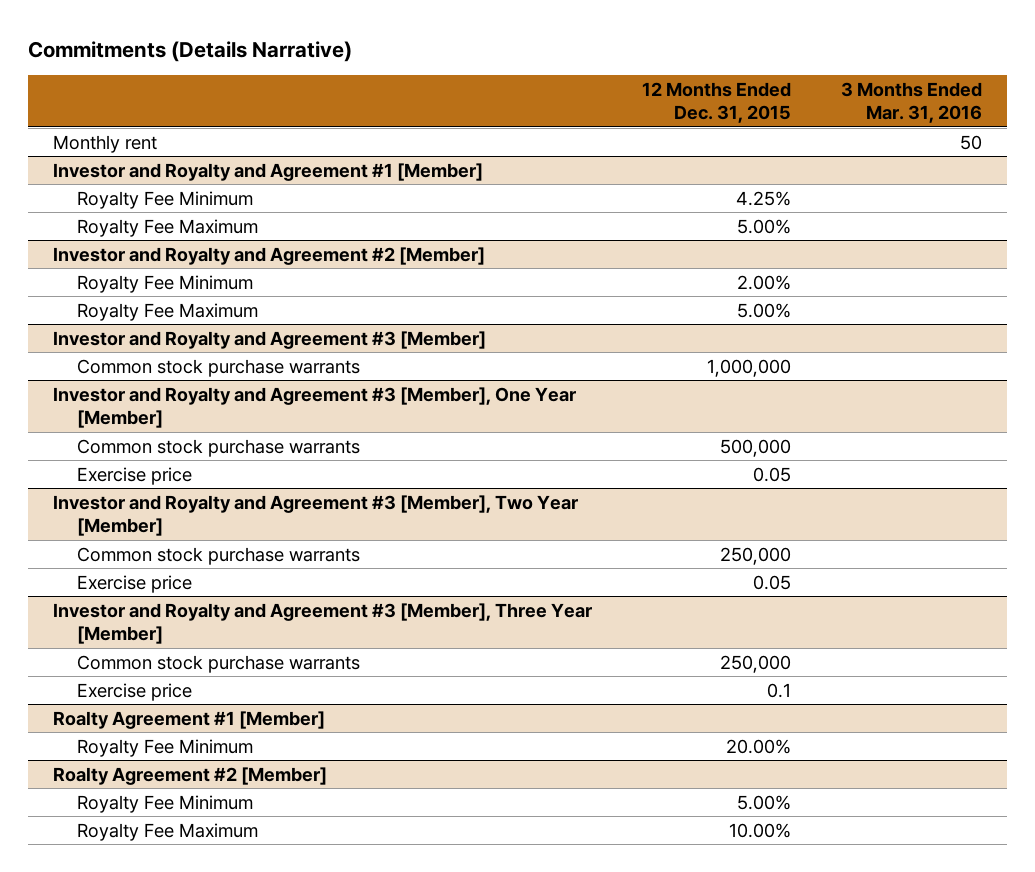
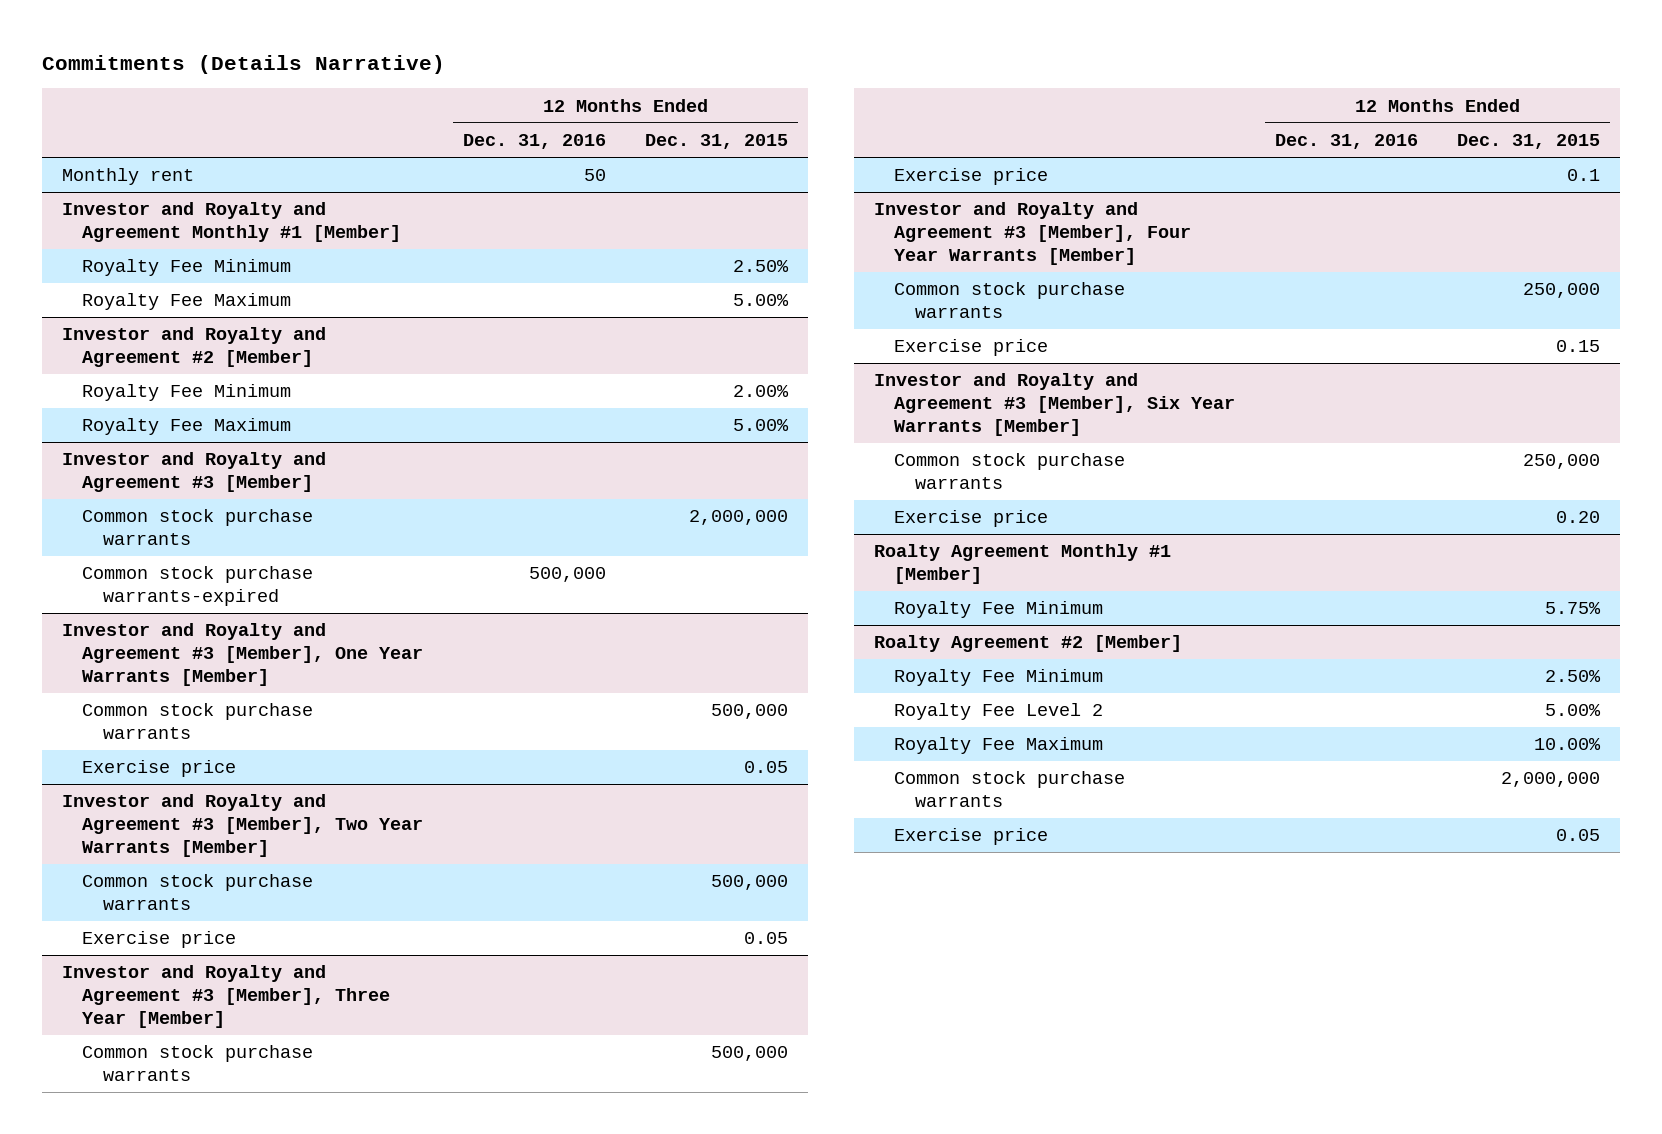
[840,81,982,124] 3 Months Ended Mar. 31, 2016 -> none
none -> [462,133,606,149] Dec. 31, 2016
[53,162,484,181] Investor and Royalty and Agreement #1 [Member] -> [61,202,402,242] Investor and Royalty and Agreement Monthly #1 [Member]
[735,190,791,206] 4.25% -> [733,260,790,273] 2.50%
[706,358,791,377] 1,000,000 -> [689,510,789,526] 2,000,000
none -> [82,566,314,606] Common stock purchase warrants-expired
[53,386,577,429] Investor and Royalty and Agreement #3 [Member], One Year [Member] -> [61,623,424,686] Investor and Royalty and Agreement #3 [Member], One Year Warrants [Member]
[53,494,579,537] Investor and Royalty and Agreement #3 [Member], Two Year [Member] -> [61,794,424,857] Investor and Royalty and Agreement #3 [Member], Two Year Warrants [Member]
[719,546,791,565] 250,000 -> [711,875,789,891] 500,000
[719,654,791,673] 250,000 -> [711,1046,789,1062] 500,000
none -> [873,202,1192,265] Investor and Royalty and Agreement #3 [Member], Four Year Warrants [Member]
none -> [894,282,1126,318] Common stock purchase warrants
none -> [894,339,1049,357] Exercise price
none -> [873,373,1236,436] Investor and Royalty and Agreement #3 [Member], Six Year Warrants [Member]
none -> [894,453,1126,489] Common stock purchase warrants
none -> [894,510,1049,528] Exercise price
[53,710,326,729] Roalty Agreement #1 [Member] -> [873,544,1171,584] Roalty Agreement Monthly #1 [Member]
[725,738,791,754] 20.00% -> [1545,602,1602,615] 5.75%
[736,794,791,810] 5.00% -> [1545,670,1602,683] 2.50%
none -> [894,703,1104,721] Royalty Fee Level 2
none -> [894,771,1126,807] Common stock purchase warrants
none -> [894,828,1049,846] Exercise price

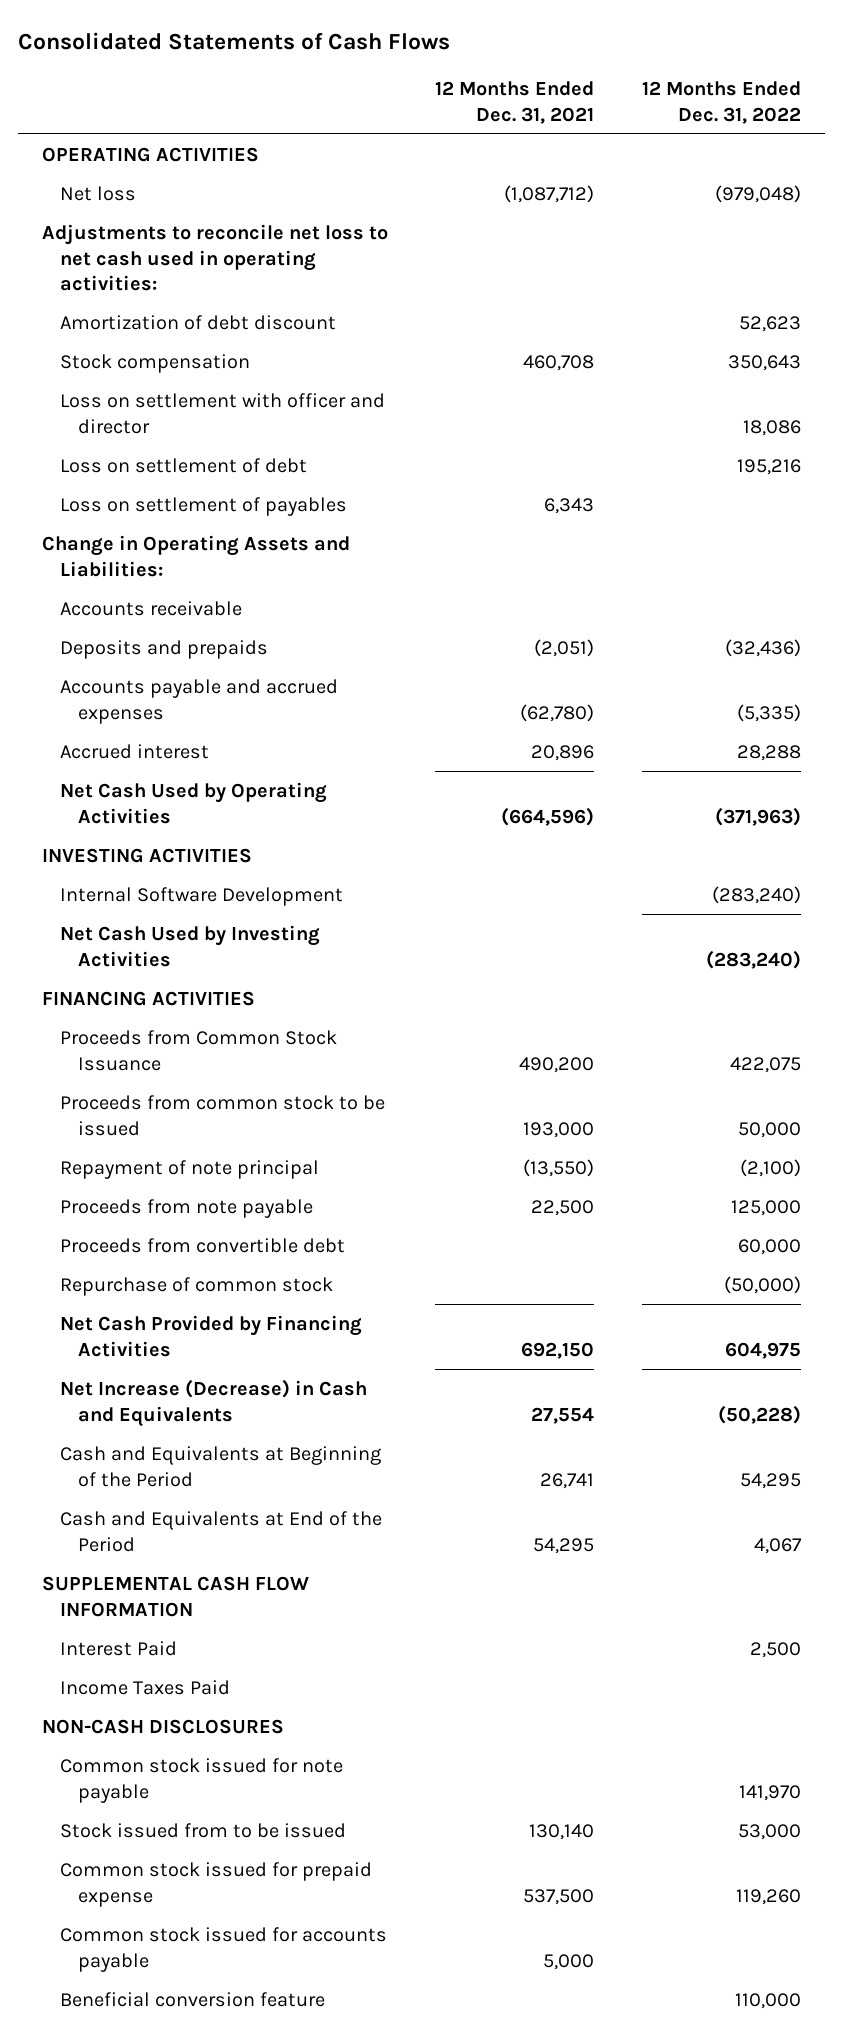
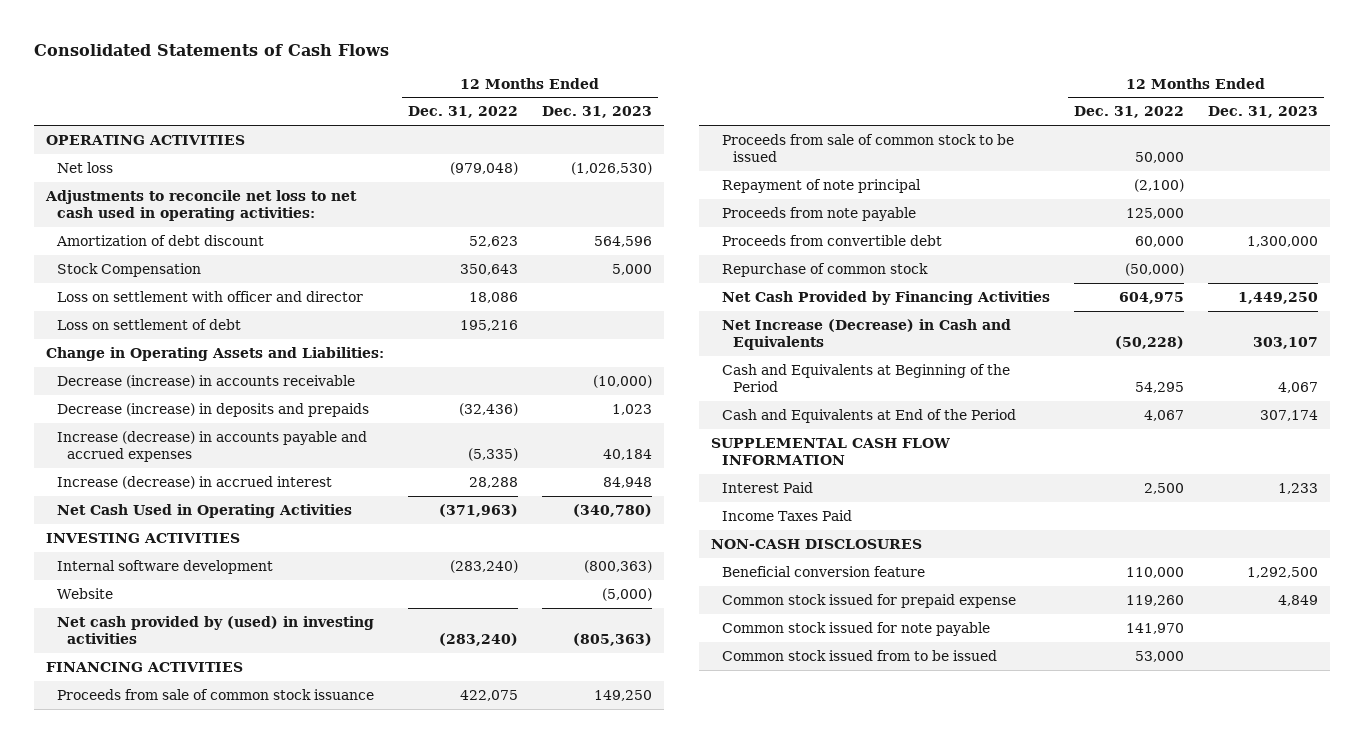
[435,81,595,124] 12 Months Ended Dec. 31, 2021 -> none
none -> [542,106,653,119] Dec. 31, 2023
[59,353,250,373] Stock compensation -> [56,262,201,277] Stock Compensation
[59,496,347,516] Loss on settlement of payables -> none
[59,600,242,616] Accounts receivable -> [56,374,355,388] Decrease (increase) in accounts receivable
[59,639,268,659] Deposits and prepaids -> [56,402,369,417] Decrease (increase) in deposits and prepaids
[59,678,338,724] Accounts payable and accrued expenses -> [56,430,367,463] Increase (decrease) in accounts payable and accrued expenses
[59,743,209,759] Accrued interest -> [56,475,332,489] Increase (decrease) in accrued interest
[59,781,327,824] Net Cash Used by Operating Activities -> [56,503,352,518] Net Cash Used in Operating Activities
[59,886,343,906] Internal Software Development -> [56,559,273,574] Internal software development
none -> [56,587,113,599] Website
[59,924,320,967] Net Cash Used by Investing Activities -> [56,615,374,645] Net cash provided by (used) in investing activities
[59,1029,337,1071] Proceeds from Common Stock Issuance -> [56,688,374,700] Proceeds from sale of common stock issuance
[59,1094,385,1136] Proceeds from common stock to be issued -> [722,133,1015,163] Proceeds from sale of common stock to be issued
[59,1822,346,1838] Stock issued from to be issued -> none
[59,1926,387,1972] Common stock issued for accounts payable -> none
[59,1861,372,1907] Common stock issued for prepaid expense -> [722,593,1017,608] Common stock issued for prepaid expense
[59,1757,343,1803] Common stock issued for note payable -> [722,621,991,636] Common stock issued for note payable
none -> [722,649,998,661] Common stock issued from to be issued

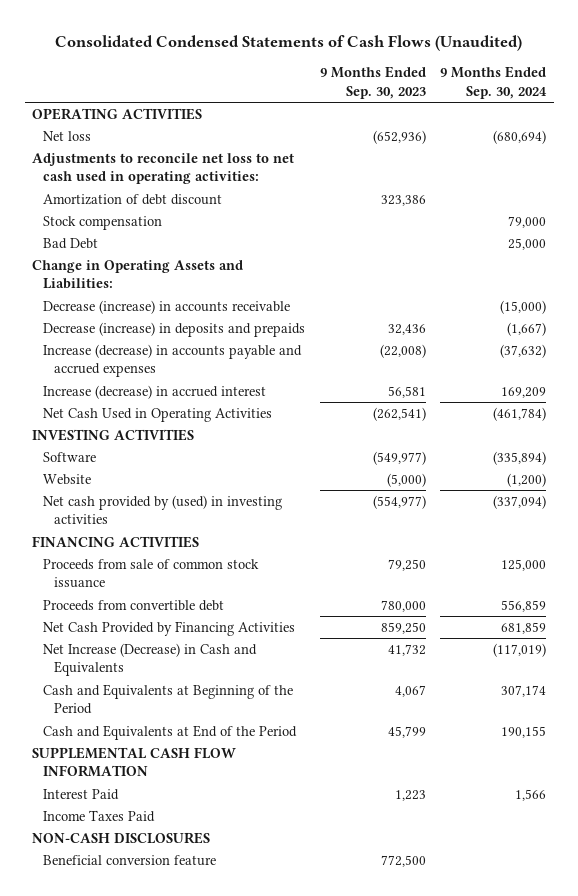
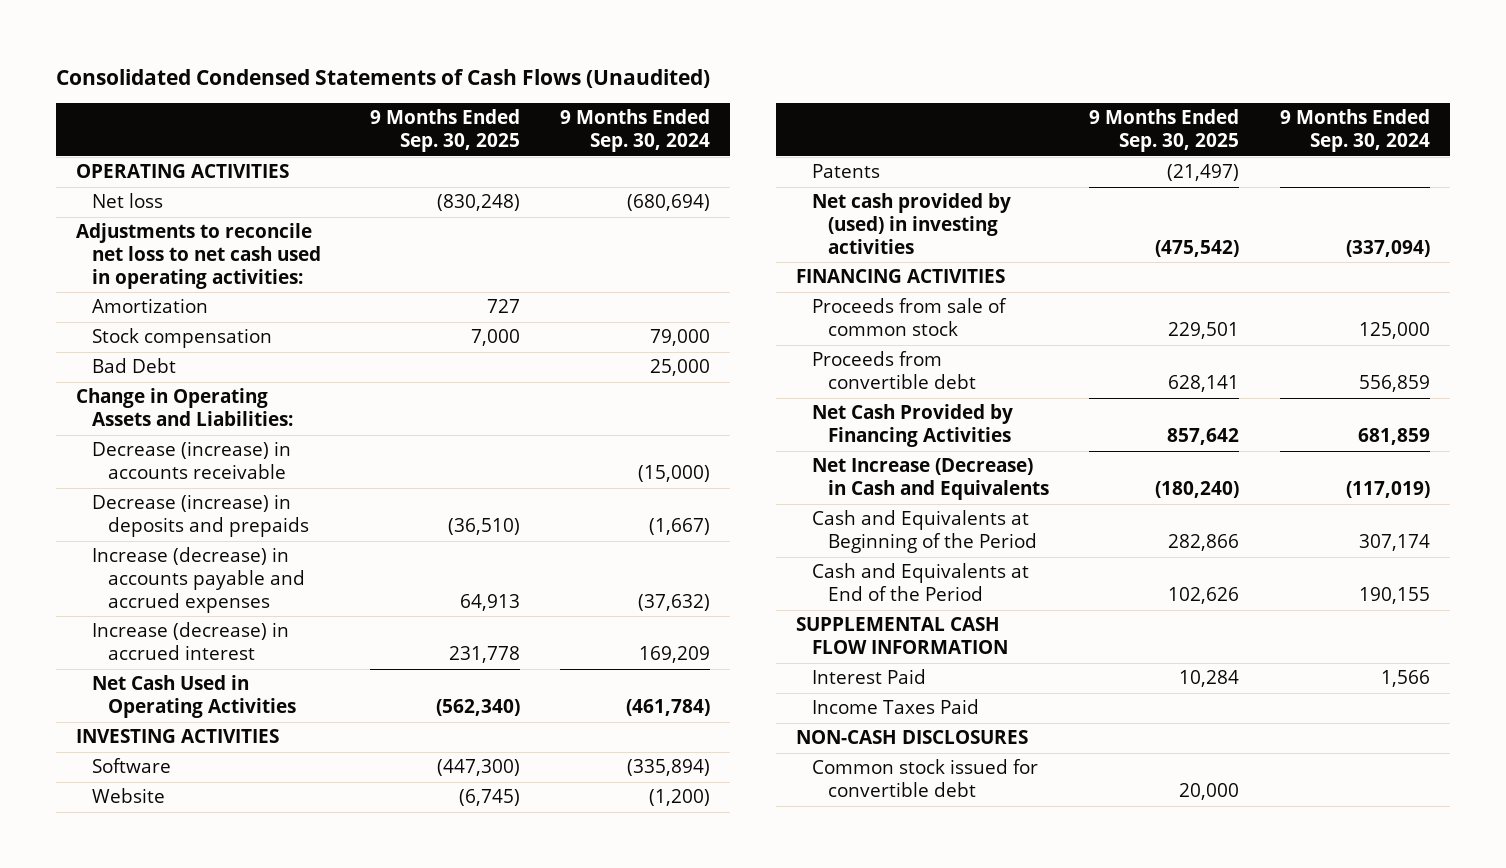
[319,66,426,99] 9 Months Ended Sep. 30, 2023 -> none
none -> [369,109,520,153] 9 Months Ended Sep. 30, 2025
[42,193,222,205] Amortization of debt discount -> none
none -> [92,298,209,314] Amortization
none -> [812,164,881,179] Patents
[42,558,259,589] Proceeds from sale of common stock issuance -> [812,298,1008,337] Proceeds from sale of common stock
[42,854,216,866] Beneficial conversion feature -> none
none -> [812,759,1039,798] Common stock issued for convertible debt

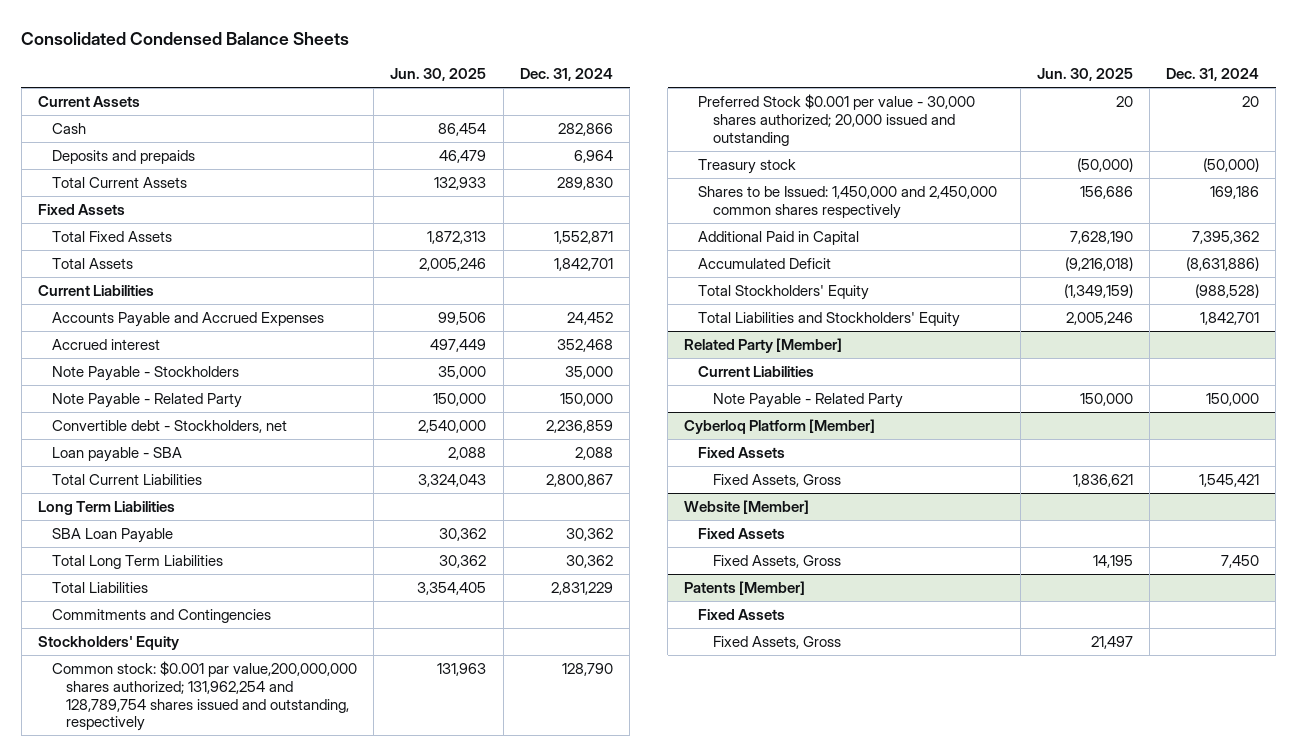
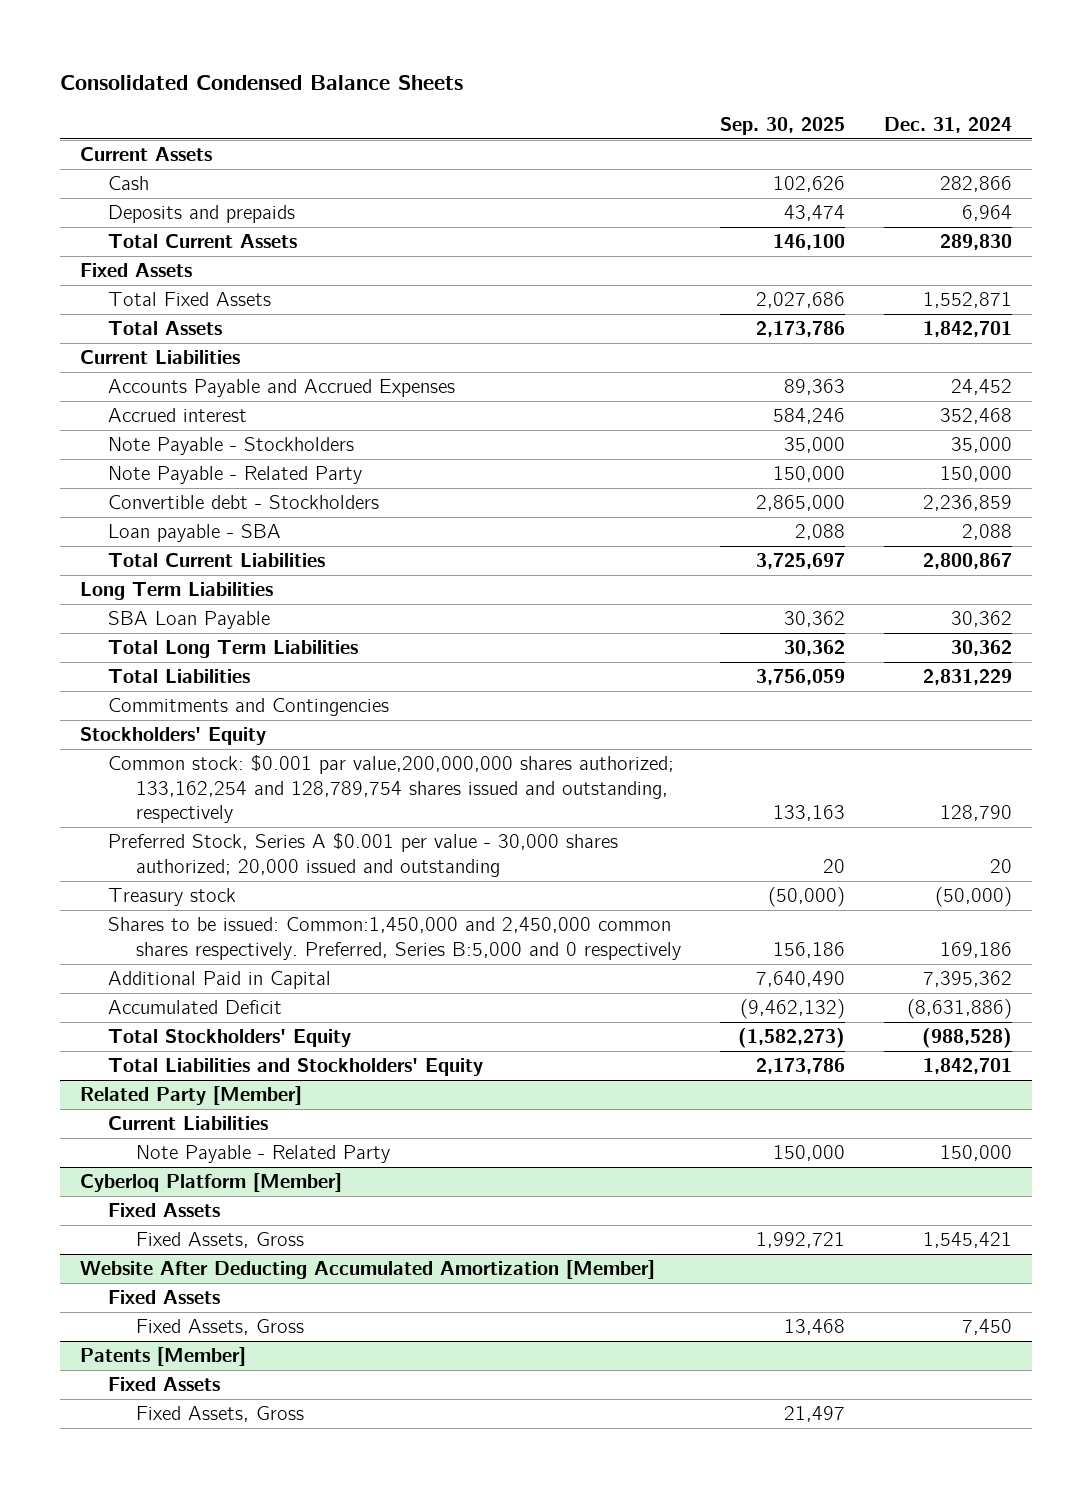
[390,68,487,82] Jun. 30, 2025 -> none
none -> [720,116,846,135] Sep. 30, 2025
[51,420,287,434] Convertible debt - Stockholders, net -> [107,495,379,510] Convertible debt - Stockholders
[51,661,357,732] Common stock: $0.001 par value,200,000,000 shares authorized; 131,962,254 and 128,789,754 shares issued and outstanding, respectively -> [107,755,674,824] Common stock: $0.001 par value,200,000,000 shares authorized; 133,162,254 and 128,789,754 shares issued and outstanding, respectively
[698,94,976,146] Preferred Stock $0.001 per value - 30,000 shares authorized; 20,000 issued and outstanding -> [107,833,618,877] Preferred Stock, Series A $0.001 per value - 30,000 shares authorized; 20,000 issued and outstanding
[698,186,998,219] Shares to be Issued: 1,450,000 and 2,450,000 common shares respectively -> [107,917,682,960] Shares to be issued: Common:1,450,000 and 2,450,000 common shares respectively. Preferred, Series B:5,000 and 0 respectively
[684,500,810,515] Website [Member] -> none
none -> [79,1260,655,1280] Website After Deducting Accumulated Amortization [Member]

